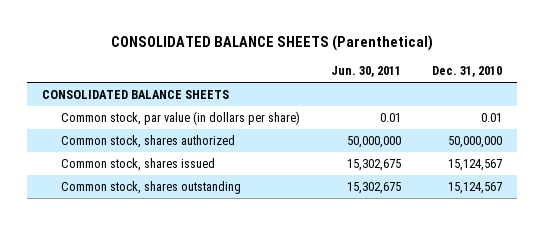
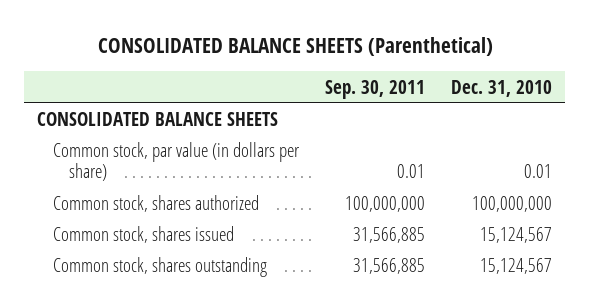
[331,66,402,78] Jun. 30, 2011 -> none
none -> [325,79,426,99] Sep. 30, 2011
[447,135,502,148] 50,000,000 -> [472,196,553,213] 100,000,000

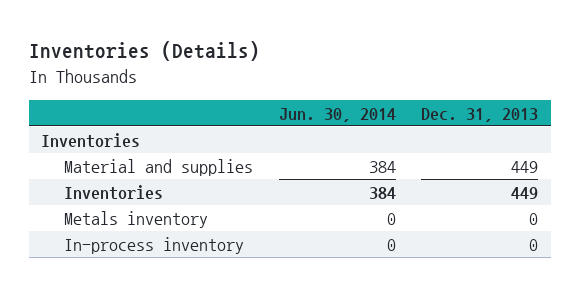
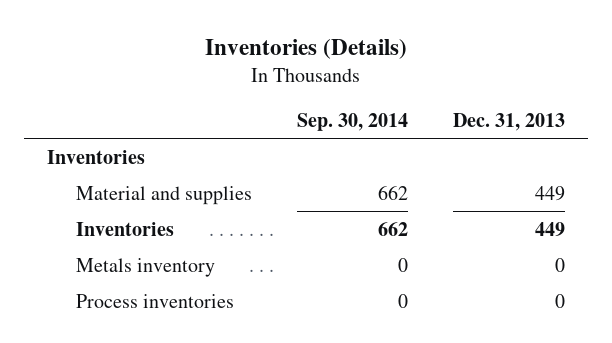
[278,107,396,122] Jun. 30, 2014 -> none
none -> [297,113,409,132] Sep. 30, 2014
[64,236,245,254] In-process inventory -> none
none -> [75,293,234,308] Process inventories

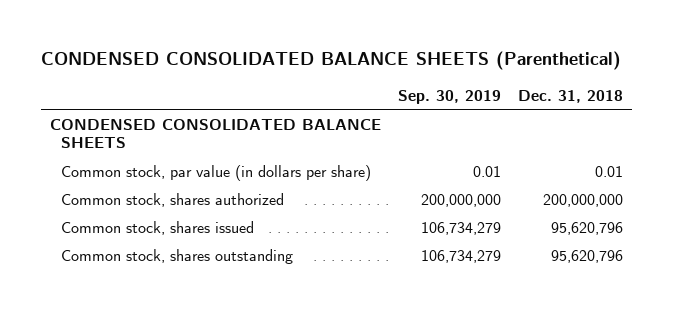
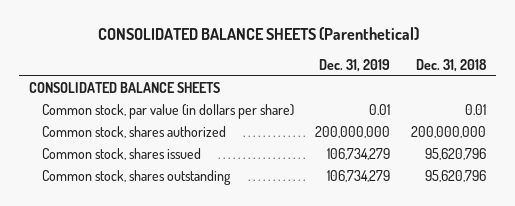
[40,51,621,71] CONDENSED CONSOLIDATED BALANCE SHEETS (Parenthetical) -> [97,27,419,41] CONSOLIDATED BALANCE SHEETS (Parenthetical)
[397,89,501,104] Sep. 30, 2019 -> none
none -> [318,59,390,73] Dec. 31, 2019
[49,118,381,149] CONDENSED CONSOLIDATED BALANCE SHEETS -> [29,81,221,93] CONSOLIDATED BALANCE SHEETS

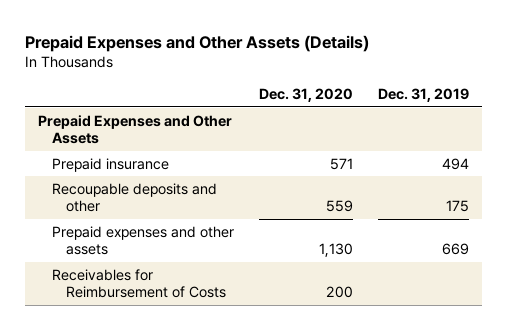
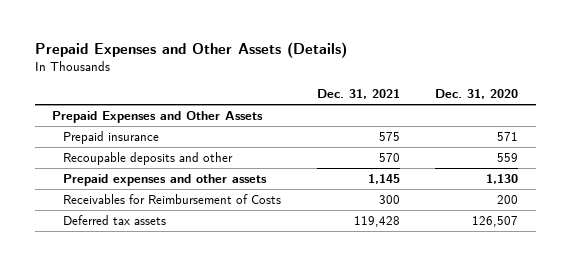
[378,88,470,103] Dec. 31, 2019 -> none
none -> [316,89,400,100] Dec. 31, 2021
none -> [63,214,167,225] Deferred tax assets

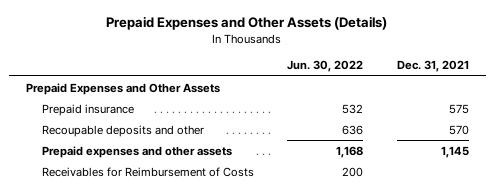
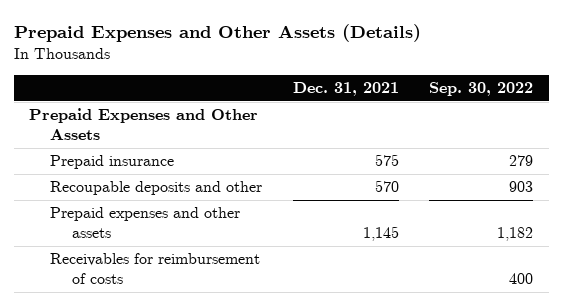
[287,60,364,73] Jun. 30, 2022 -> none
none -> [429,81,534,96] Sep. 30, 2022
[42,166,255,177] Receivables for Reimbursement of Costs -> [50,253,261,284] Receivables for reimbursement of costs

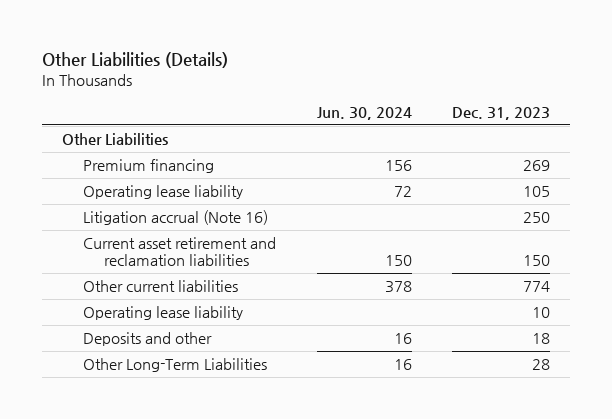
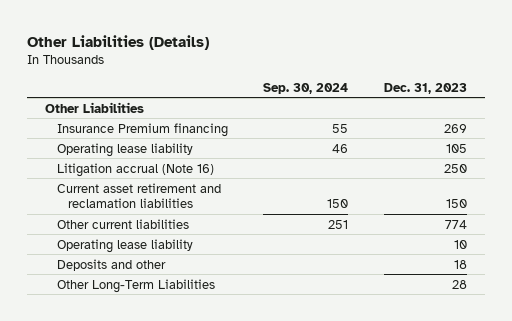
[316,107,412,121] Jun. 30, 2024 -> none
none -> [263,82,349,94] Sep. 30, 2024
[83,158,215,173] Premium financing -> [56,122,228,137] Insurance Premium financing

